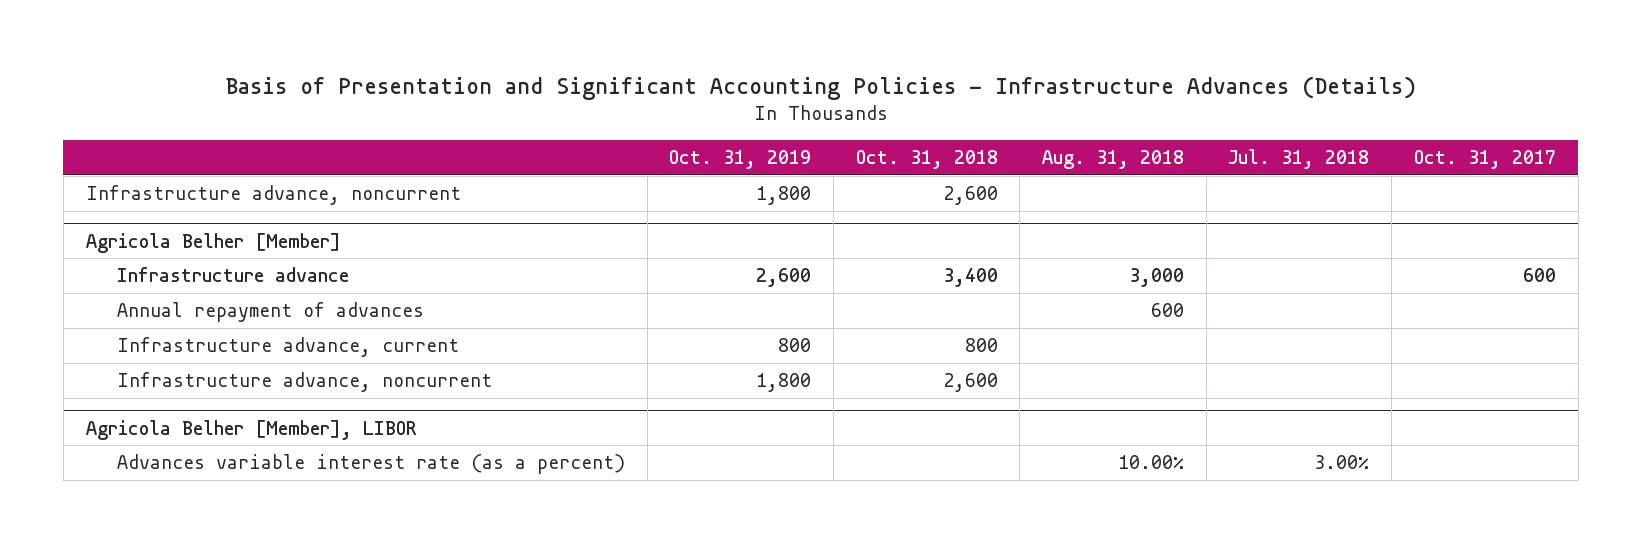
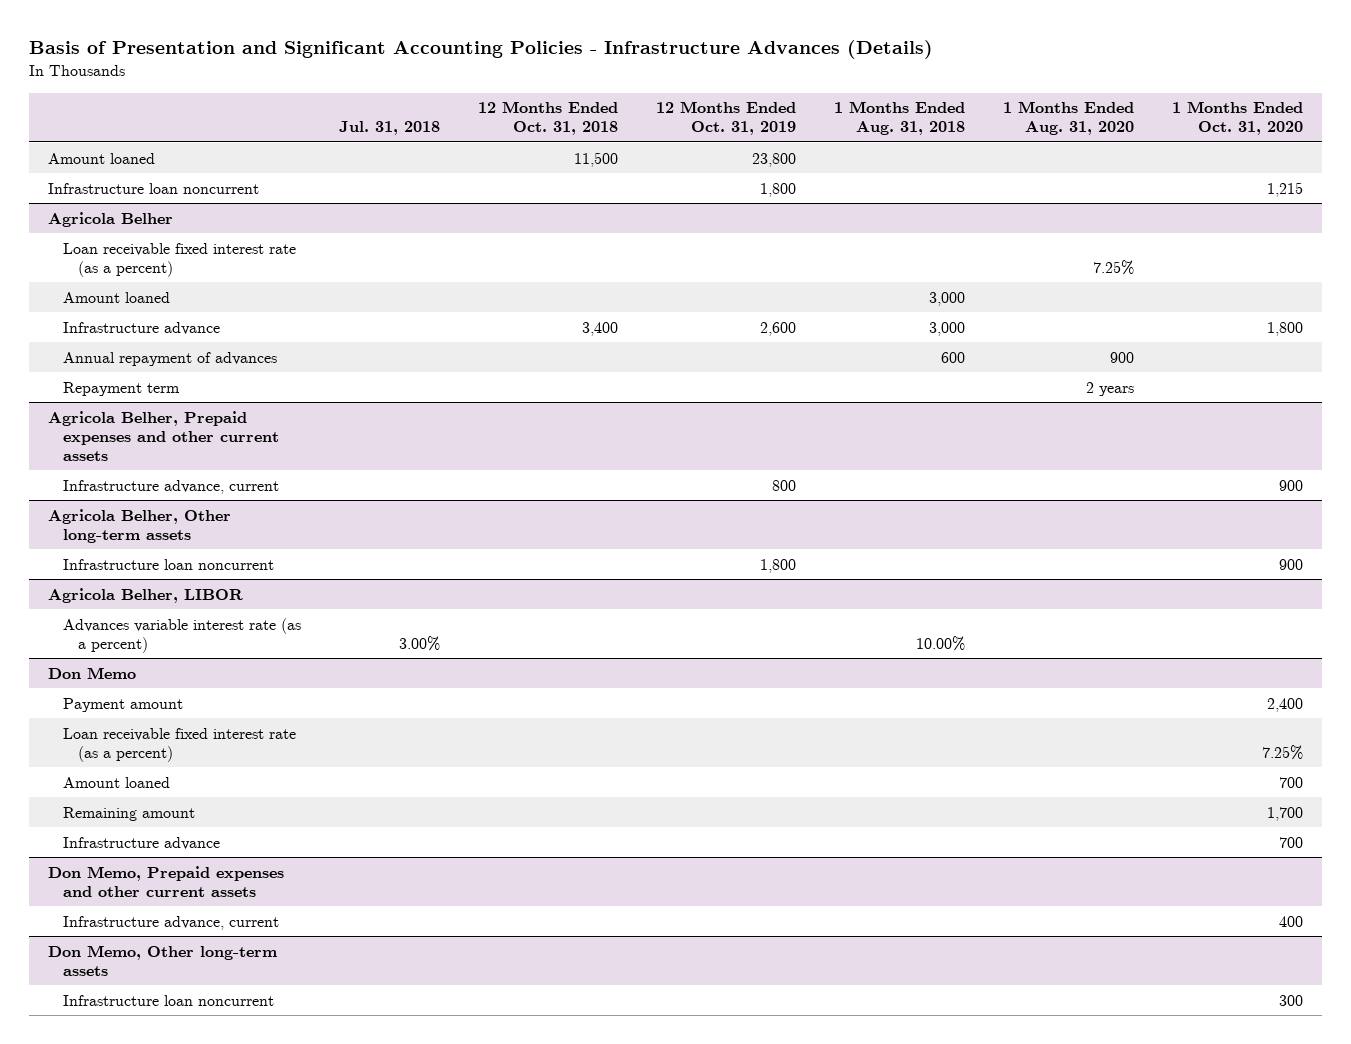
[669,149,812,169] Oct. 31, 2019 -> none
[855,149,998,169] Oct. 31, 2018 -> none
[1042,149,1185,169] Aug. 31, 2018 -> none
[1413,149,1556,169] Oct. 31, 2017 -> none
none -> [478,101,619,136] 12 Months Ended Oct. 31, 2018
none -> [656,101,797,136] 12 Months Ended Oct. 31, 2019
none -> [833,101,965,136] 1 Months Ended Aug. 31, 2018
none -> [1002,101,1134,136] 1 Months Ended Aug. 31, 2020
none -> [1171,101,1303,136] 1 Months Ended Oct. 31, 2020
none -> [48,152,156,164] Amount loaned
[85,185,461,206] Infrastructure advance, noncurrent -> [48,182,260,194] Infrastructure loan noncurrent
[85,232,341,253] Agricola Belher [Member] -> [48,211,174,227] Agricola Belher
none -> [63,242,297,277] Loan receivable fixed interest rate (as a percent)
none -> [63,291,171,303] Amount loaned
[116,337,459,358] Infrastructure advance, current -> none
[116,372,492,393] Infrastructure advance, noncurrent -> none
none -> [63,381,181,396] Repayment term
none -> [48,410,280,461] Agricola Belher, Prepaid expenses and other current assets
none -> [63,479,280,494] Infrastructure advance, current
none -> [48,508,232,543] Agricola Belher, Other long-term assets
none -> [63,558,275,570] Infrastructure loan noncurrent
[85,419,417,440] Agricola Belher [Member], LIBOR -> [48,587,244,603] Agricola Belher, LIBOR
none -> [48,666,137,679] Don Memo
none -> [63,697,184,712] Payment amount
none -> [63,727,297,762] Loan receivable fixed interest rate (as a percent)
none -> [63,776,171,788] Amount loaned
none -> [63,806,196,821] Remaining amount
none -> [63,836,221,850] Infrastructure advance
none -> [48,865,285,897] Don Memo, Prepaid expenses and other current assets
none -> [63,915,280,930] Infrastructure advance, current
none -> [48,944,278,976] Don Memo, Other long-term assets
none -> [63,994,275,1006] Infrastructure loan noncurrent

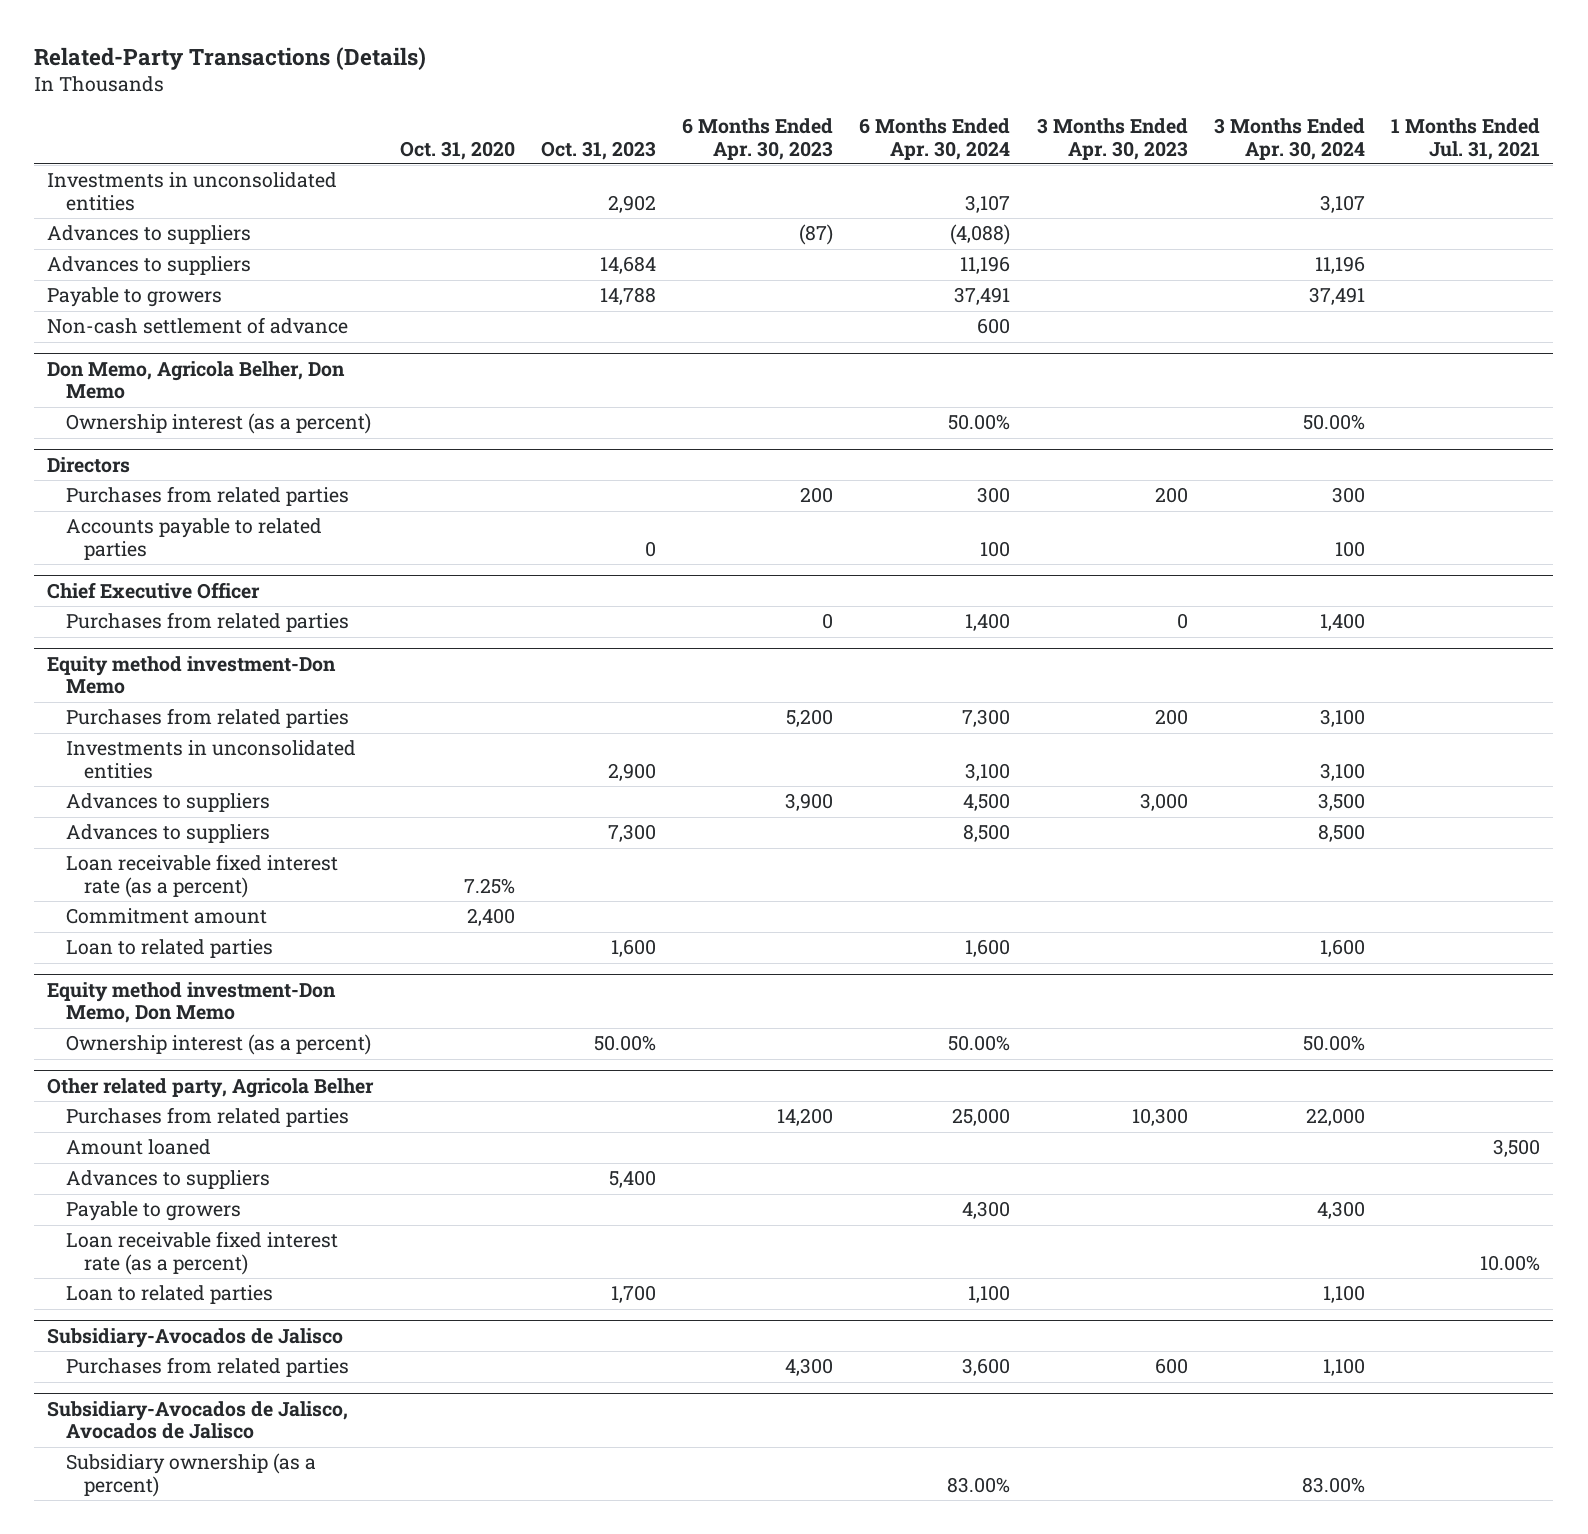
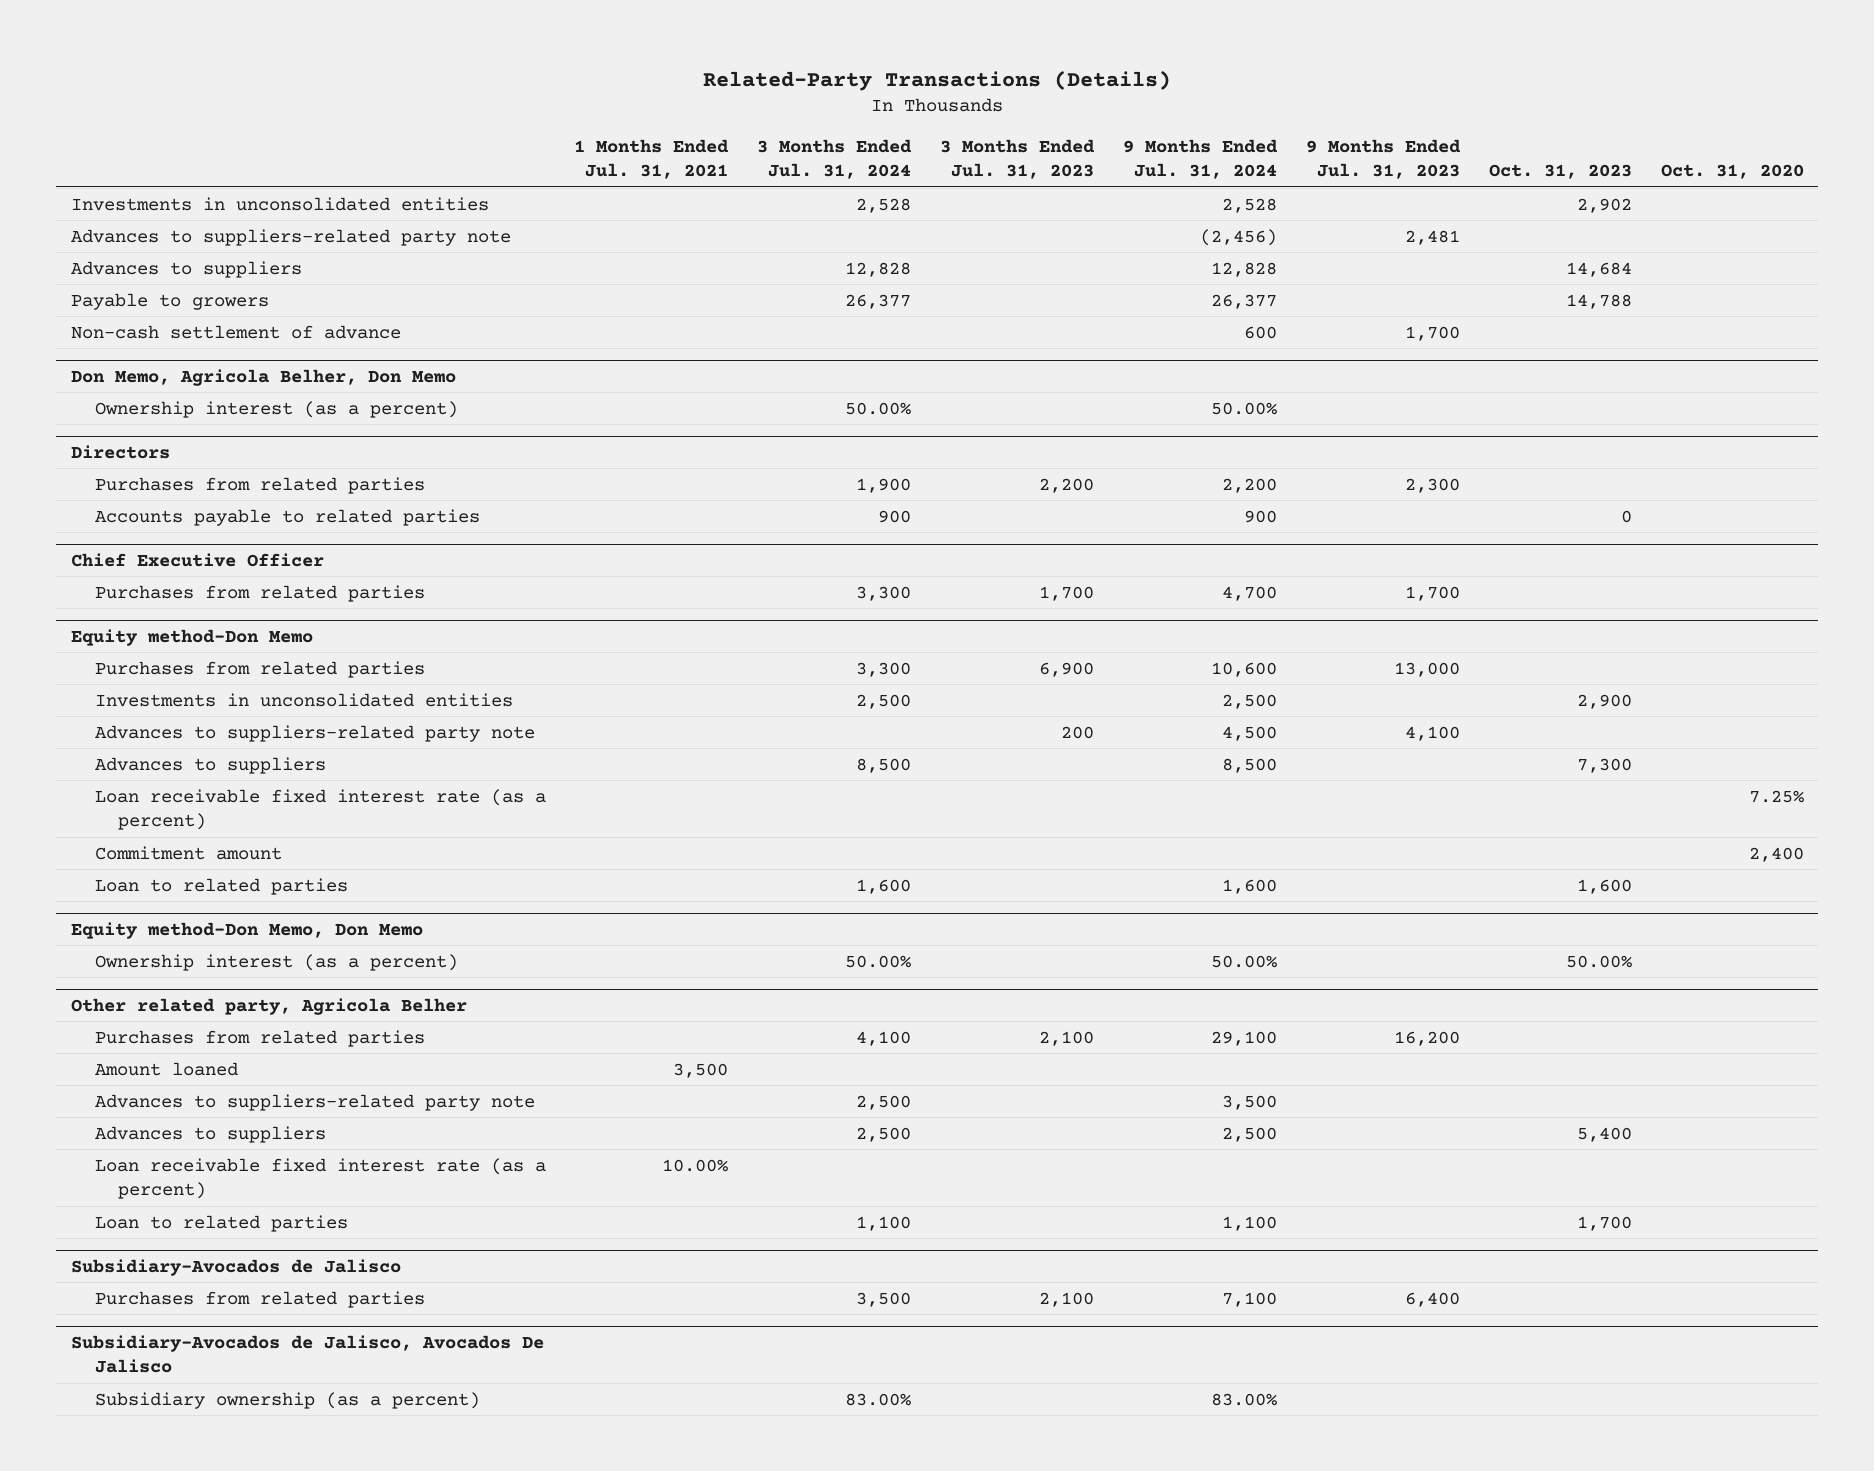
[682,117,834,160] 6 Months Ended Apr. 30, 2023 -> none
[859,117,1011,160] 6 Months Ended Apr. 30, 2024 -> none
[1036,117,1188,160] 3 Months Ended Apr. 30, 2023 -> none
[1213,117,1365,160] 3 Months Ended Apr. 30, 2024 -> none
none -> [757,138,913,179] 3 Months Ended Jul. 31, 2024
none -> [940,138,1096,179] 3 Months Ended Jul. 31, 2023
none -> [1123,138,1279,179] 9 Months Ended Jul. 31, 2024
none -> [1305,138,1461,179] 9 Months Ended Jul. 31, 2023
[47,225,252,245] Advances to suppliers -> [70,228,511,246] Advances to suppliers-related party note
[47,655,337,695] Equity method investment-Don Memo -> [70,628,313,646] Equity method-Don Memo
[65,793,270,813] Advances to suppliers -> [94,724,535,742] Advances to suppliers-related party note
[47,981,337,1024] Equity method investment-Don Memo, Don Memo -> [70,921,423,939] Equity method-Don Memo, Don Memo
none -> [94,1093,535,1111] Advances to suppliers-related party note
[65,1201,241,1222] Payable to growers -> none
[47,1400,349,1440] Subsidiary-Avocados de Jalisco, Avocados de Jalisco -> [70,1334,544,1373] Subsidiary-Avocados de Jalisco, Avocados De Jalisco

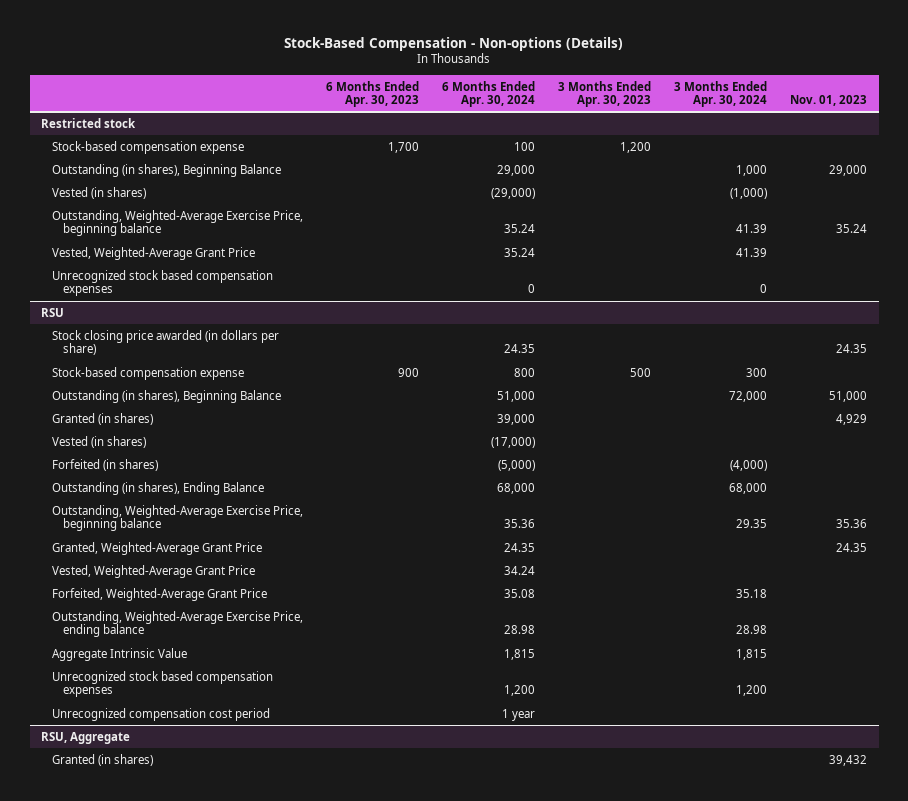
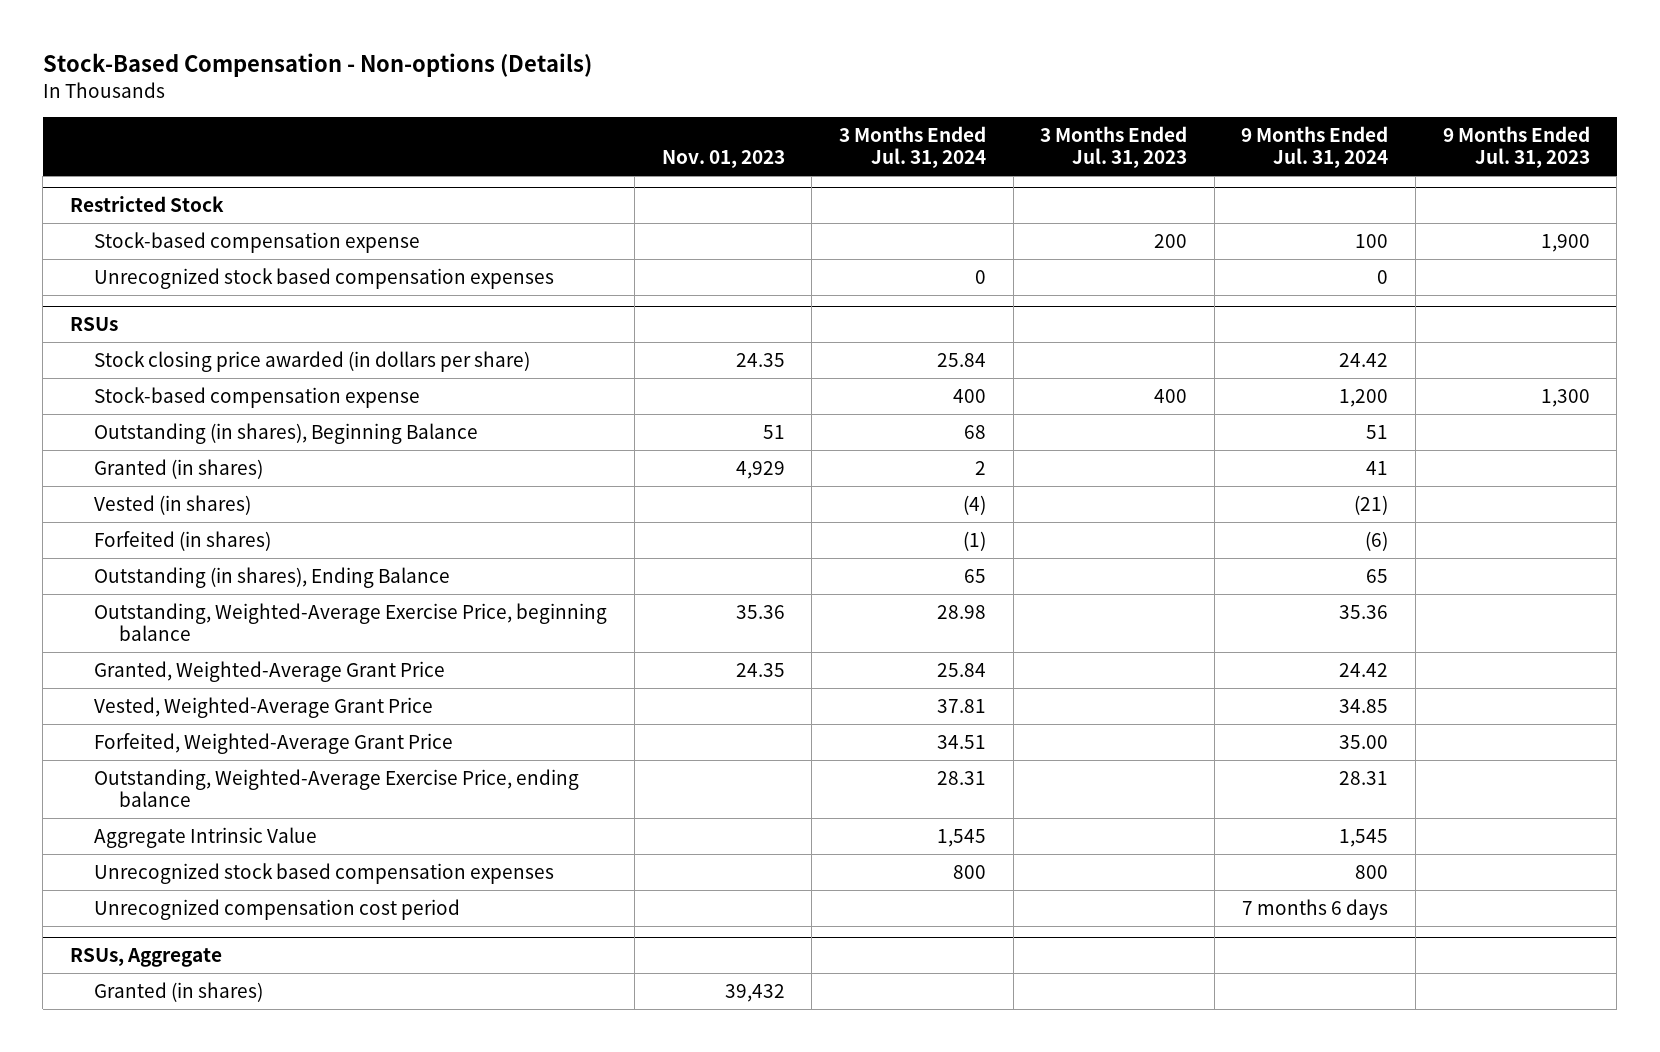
[326,80,420,108] 6 Months Ended Apr. 30, 2023 -> none
[442,80,536,108] 6 Months Ended Apr. 30, 2024 -> none
[558,80,652,108] 3 Months Ended Apr. 30, 2023 -> none
[674,80,768,108] 3 Months Ended Apr. 30, 2024 -> none
none -> [838,125,986,168] 3 Months Ended Jul. 31, 2024
none -> [1040,125,1188,168] 3 Months Ended Jul. 31, 2023
none -> [1241,125,1389,168] 9 Months Ended Jul. 31, 2024
none -> [1442,125,1590,168] 9 Months Ended Jul. 31, 2023
[41,117,137,128] Restricted stock -> [69,196,224,213] Restricted Stock
[52,163,282,177] Outstanding (in shares), Beginning Balance -> none
[52,186,147,199] Vested (in shares) -> none
[52,209,304,237] Outstanding, Weighted-Average Exercise Price, beginning balance -> none
[52,246,256,260] Vested, Weighted-Average Grant Price -> none
[41,307,65,317] RSU -> [69,317,118,332] RSUs
[829,390,868,402] 51,000 -> [762,424,785,439] 51
[41,731,131,744] RSU, Aggregate -> [69,948,222,968] RSUs, Aggregate

